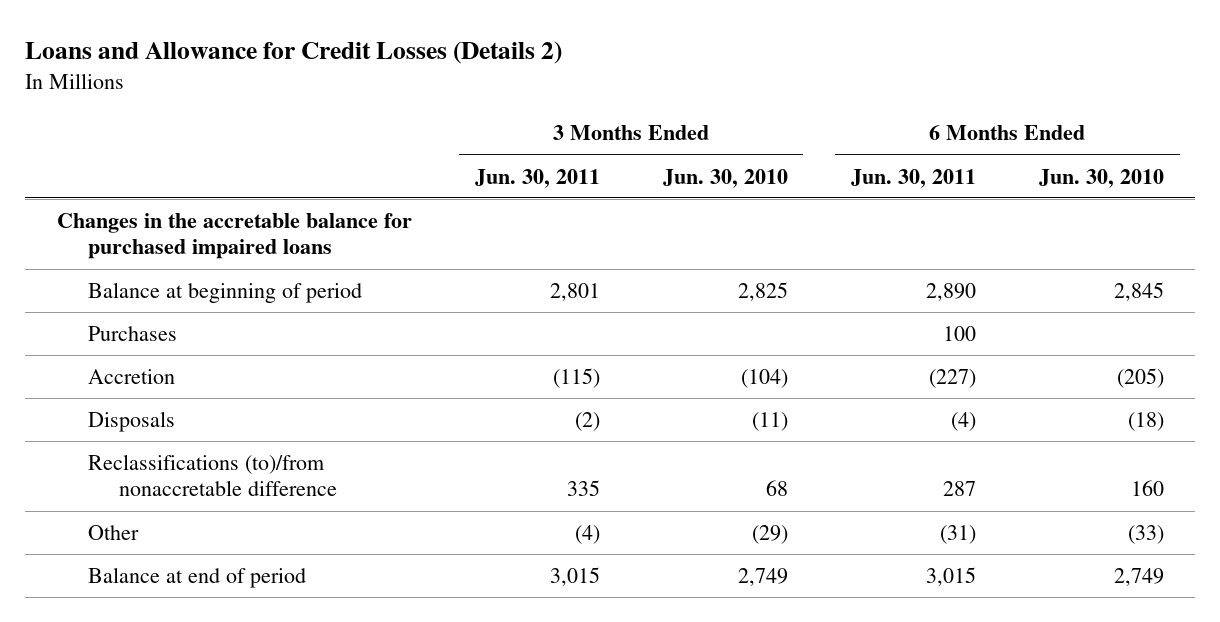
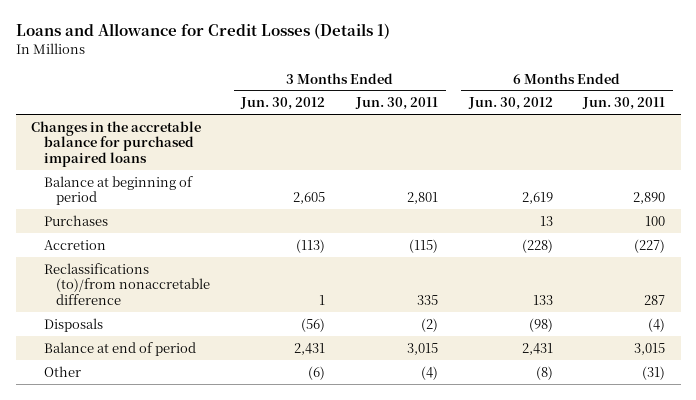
[24,41,562,65] Loans and Allowance for Credit Losses (Details 2) -> [15,23,390,40] Loans and Allowance for Credit Losses (Details 1)
[662,168,788,188] Jun. 30, 2010 -> none
[1038,168,1164,188] Jun. 30, 2010 -> none
none -> [240,97,326,111] Jun. 30, 2012
none -> [467,97,553,111] Jun. 30, 2012
[87,410,175,432] Disposals -> [43,317,103,332] Disposals
[87,524,139,540] Other -> [43,365,81,377] Other

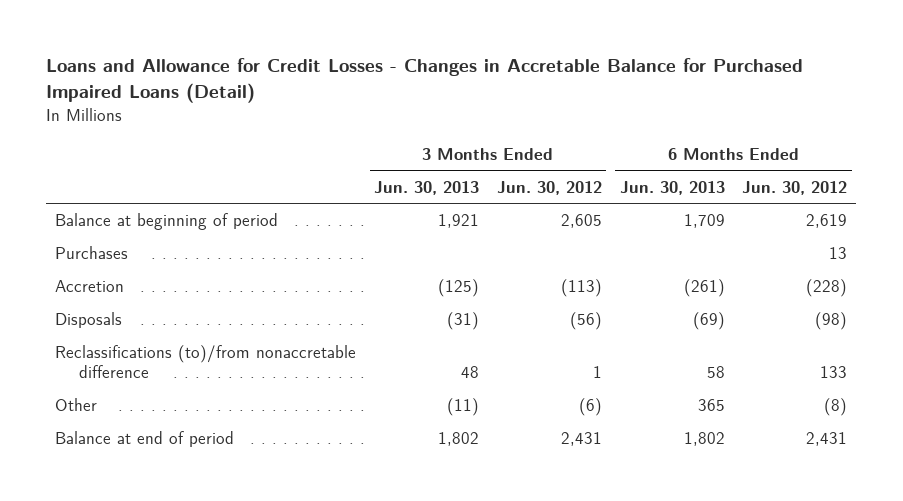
[15,23,390,40] Loans and Allowance for Credit Losses (Details 1) -> [46,58,804,104] Loans and Allowance for Credit Losses - Changes in Accretable Balance for Purchased Impaired Loans (Detail)
[354,97,438,111] Jun. 30, 2011 -> none
[582,97,666,111] Jun. 30, 2011 -> none
none -> [374,180,480,195] Jun. 30, 2013
none -> [619,180,725,195] Jun. 30, 2013
[30,120,201,167] Changes in the accretable balance for purchased impaired loans -> none
[43,262,211,305] Reclassifications (to)/from nonaccretable difference -> [55,345,357,379] Reclassifications (to)/from nonaccretable difference
[43,341,196,356] Balance at end of period -> [55,431,235,448] Balance at end of period

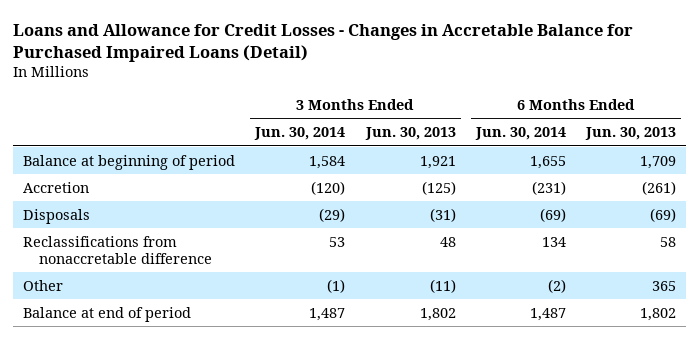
[496,180,602,195] Jun. 30, 2012 -> none
[742,180,848,195] Jun. 30, 2012 -> none
none -> [254,127,346,141] Jun. 30, 2014
none -> [474,127,566,141] Jun. 30, 2014
[55,246,129,260] Purchases -> none
[55,345,357,379] Reclassifications (to)/from nonaccretable difference -> [23,235,212,264] Reclassifications from nonaccretable difference

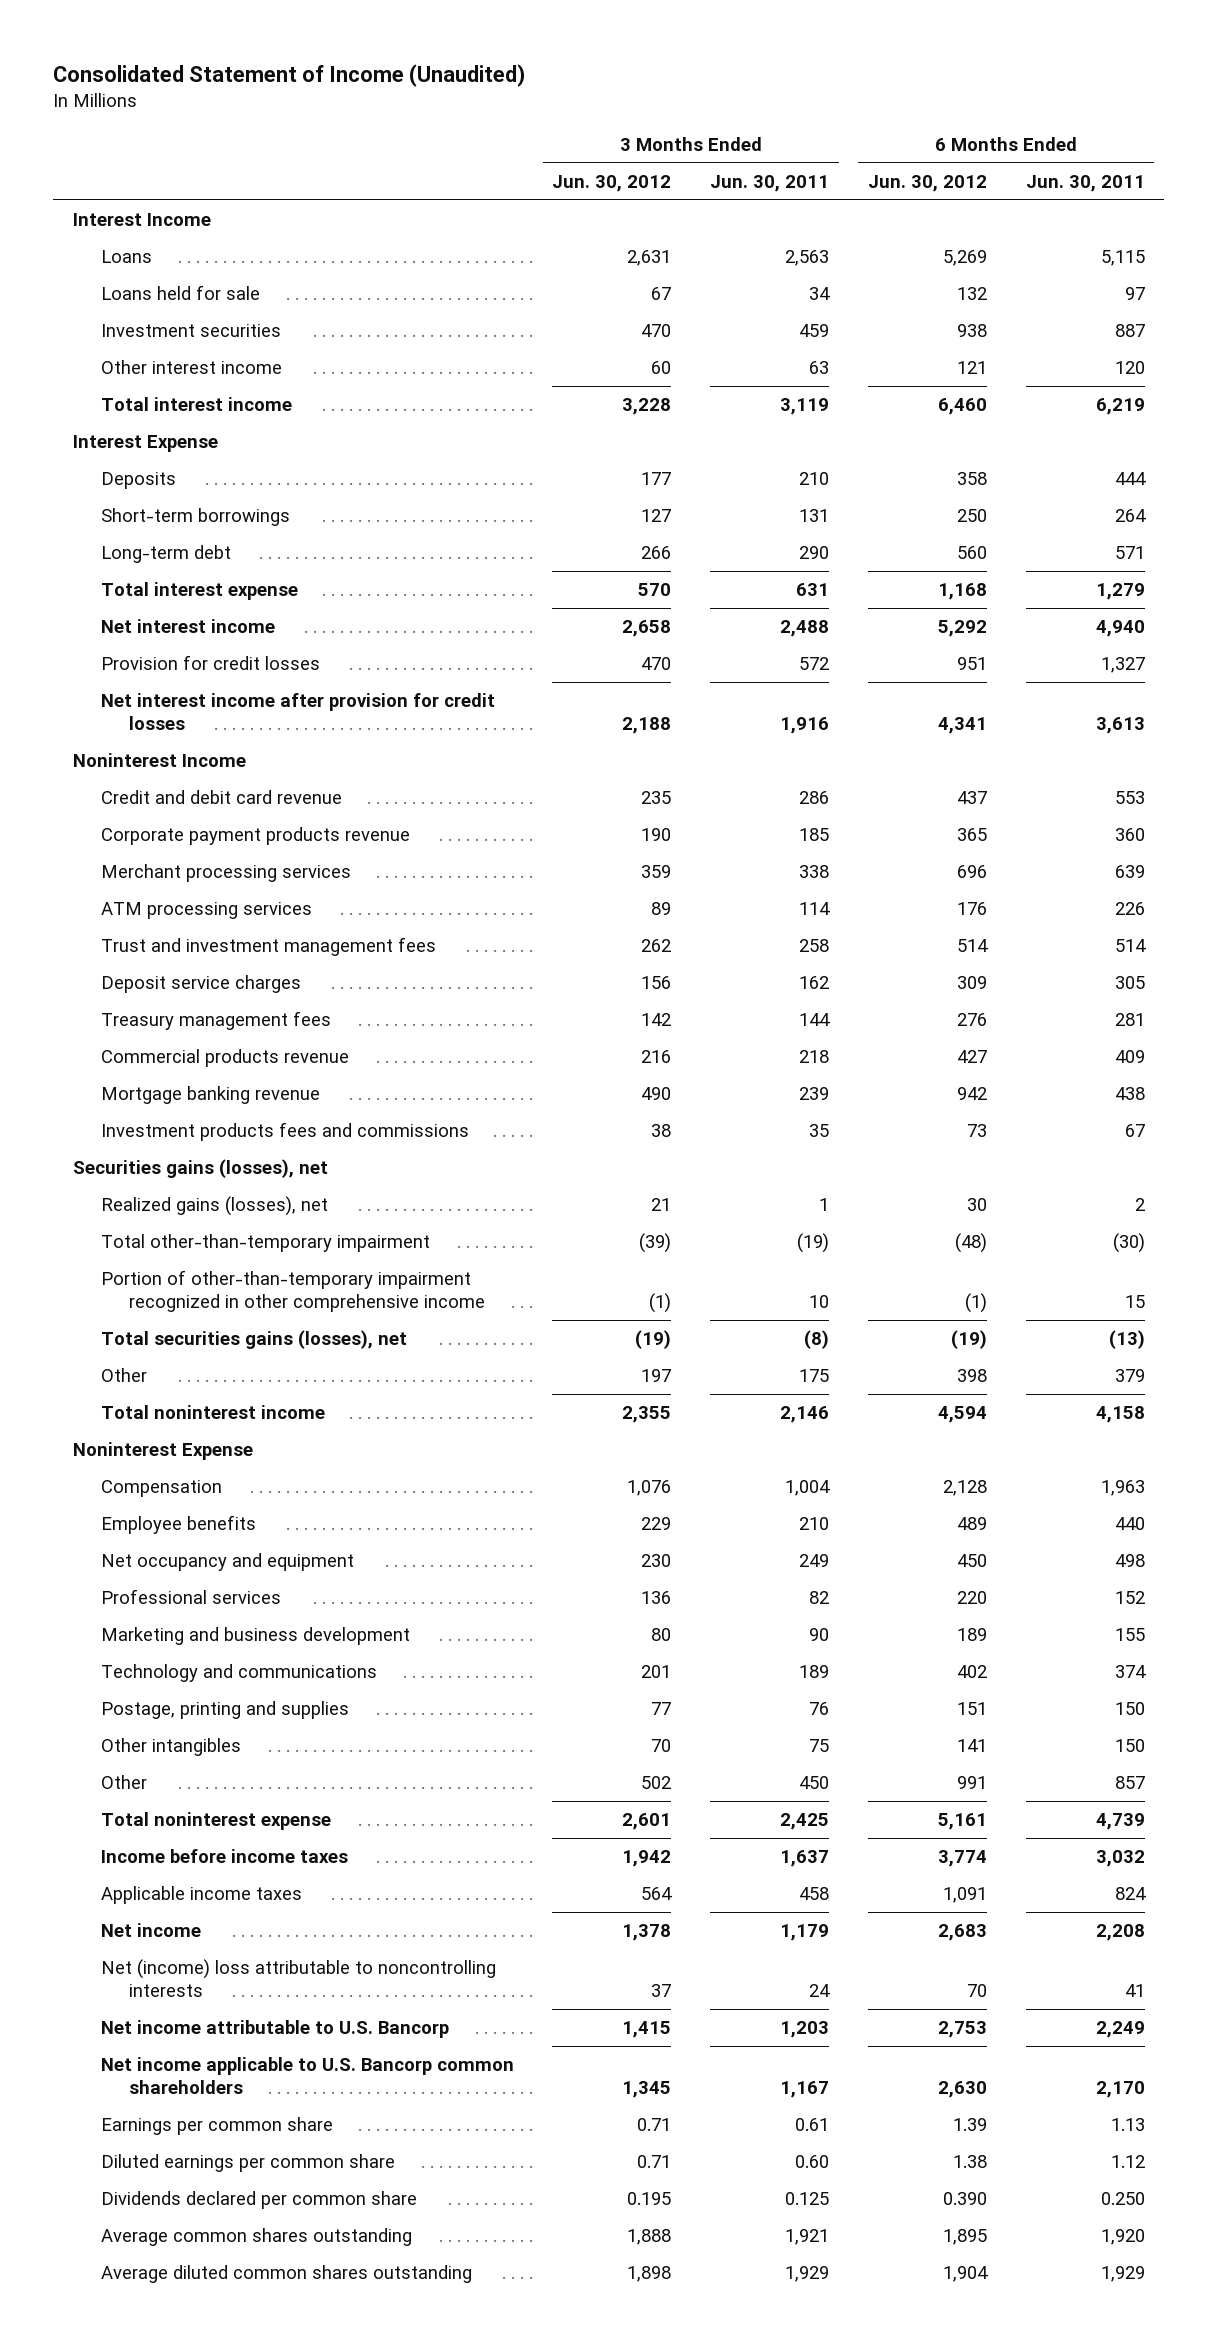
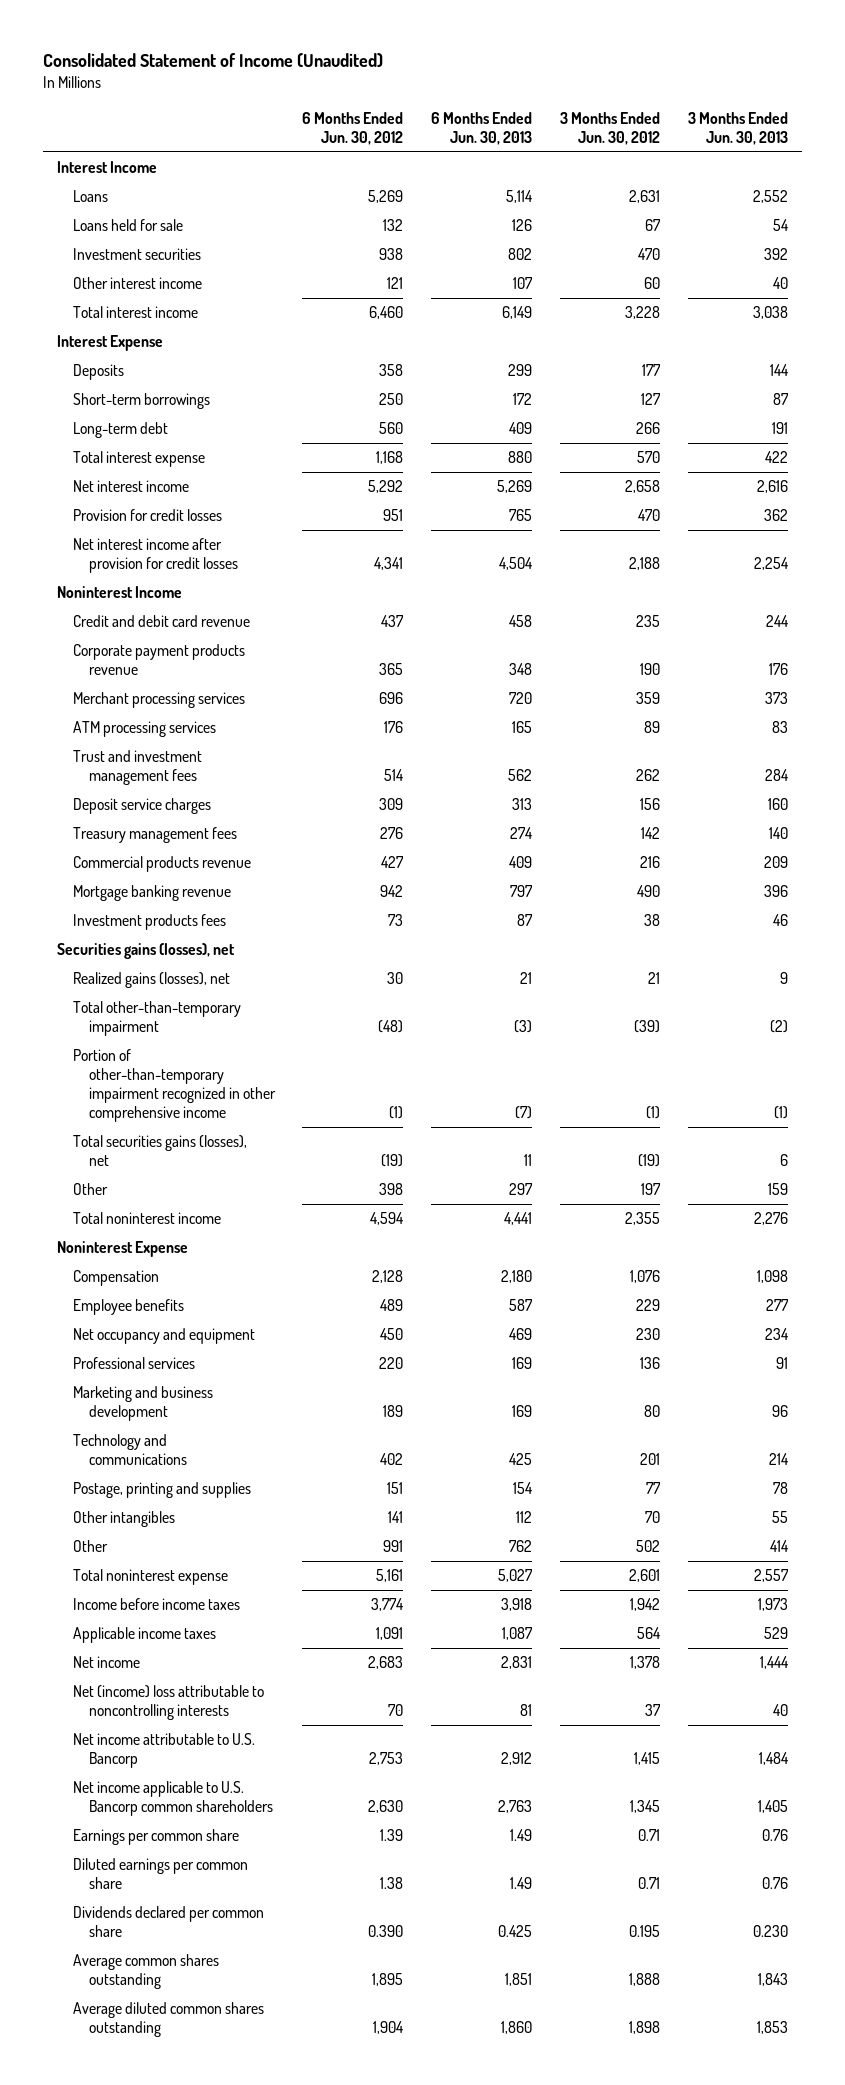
[710,174,830,192] Jun. 30, 2011 -> none
[1025,174,1145,192] Jun. 30, 2011 -> none
none -> [431,111,533,145] 6 Months Ended Jun. 30, 2013
none -> [688,111,789,145] 3 Months Ended Jun. 30, 2013
[100,1122,469,1142] Investment products fees and commissions -> [72,914,226,931] Investment products fees

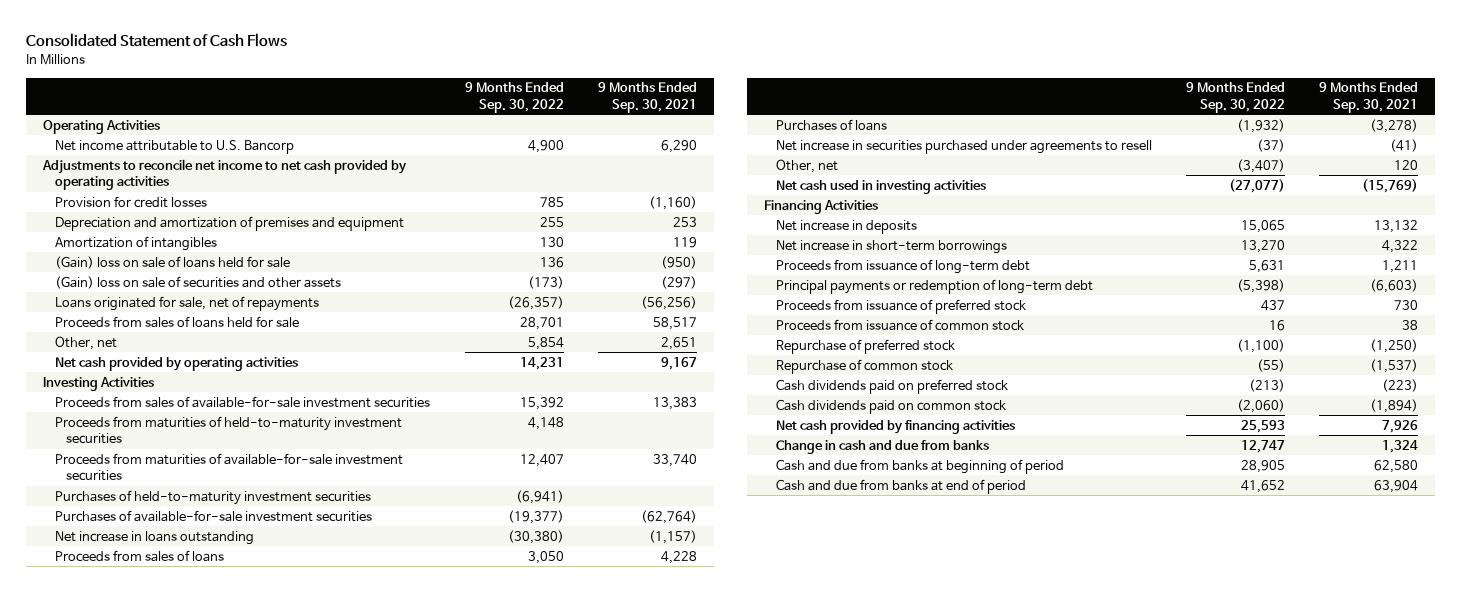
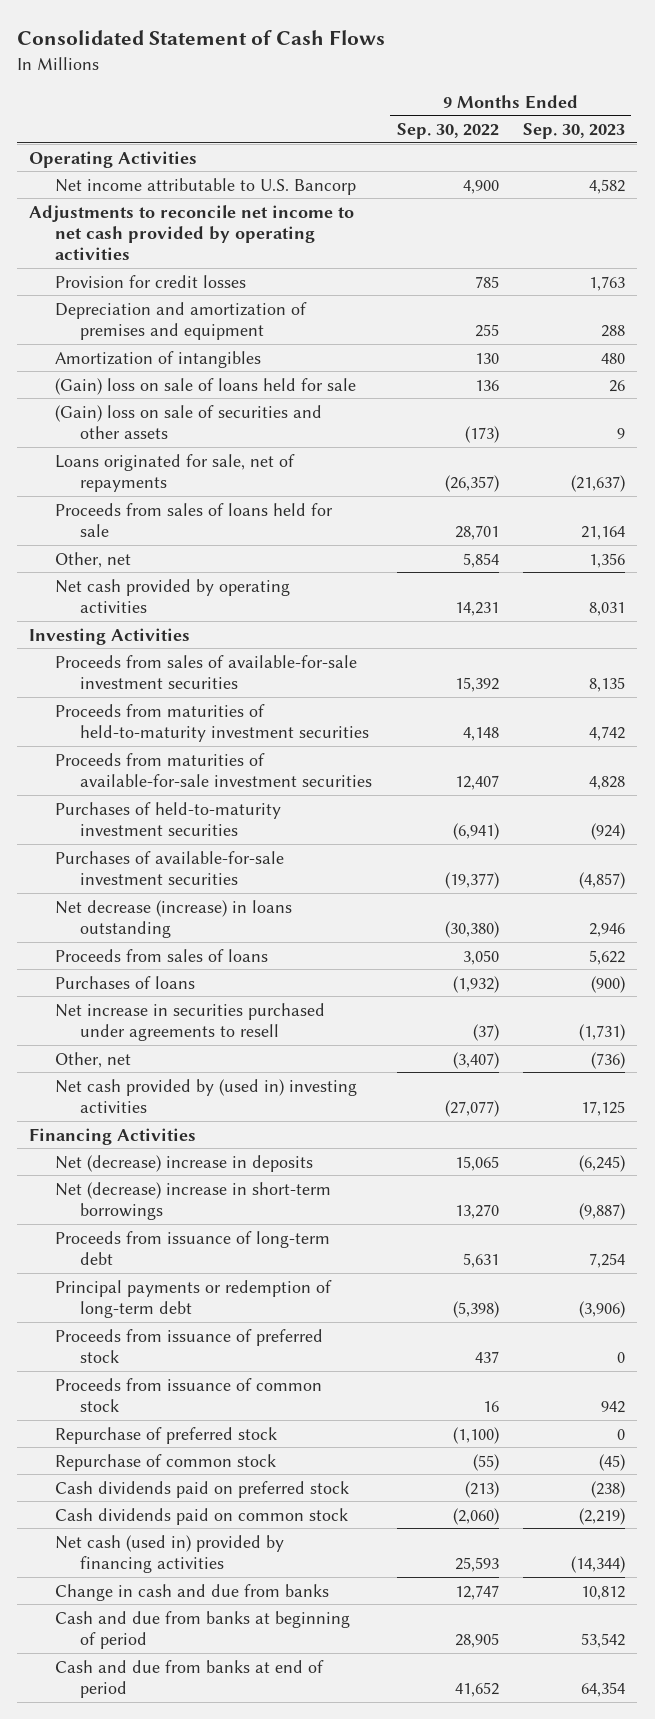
[597,82,697,113] 9 Months Ended Sep. 30, 2021 -> none
none -> [523,122,626,139] Sep. 30, 2023
[54,530,254,545] Net increase in loans outstanding -> [54,899,292,938] Net decrease (increase) in loans outstanding
[775,179,986,194] Net cash used in investing activities -> [54,1078,357,1113] Net cash provided by (used in) investing activities
[775,219,917,234] Net increase in deposits -> [54,1154,313,1172] Net (decrease) increase in deposits
[775,239,1007,254] Net increase in short-term borrowings -> [54,1181,331,1220] Net (decrease) increase in short-term borrowings
[775,419,1015,434] Net cash provided by financing activities -> [54,1534,284,1573] Net cash (used in) provided by financing activities

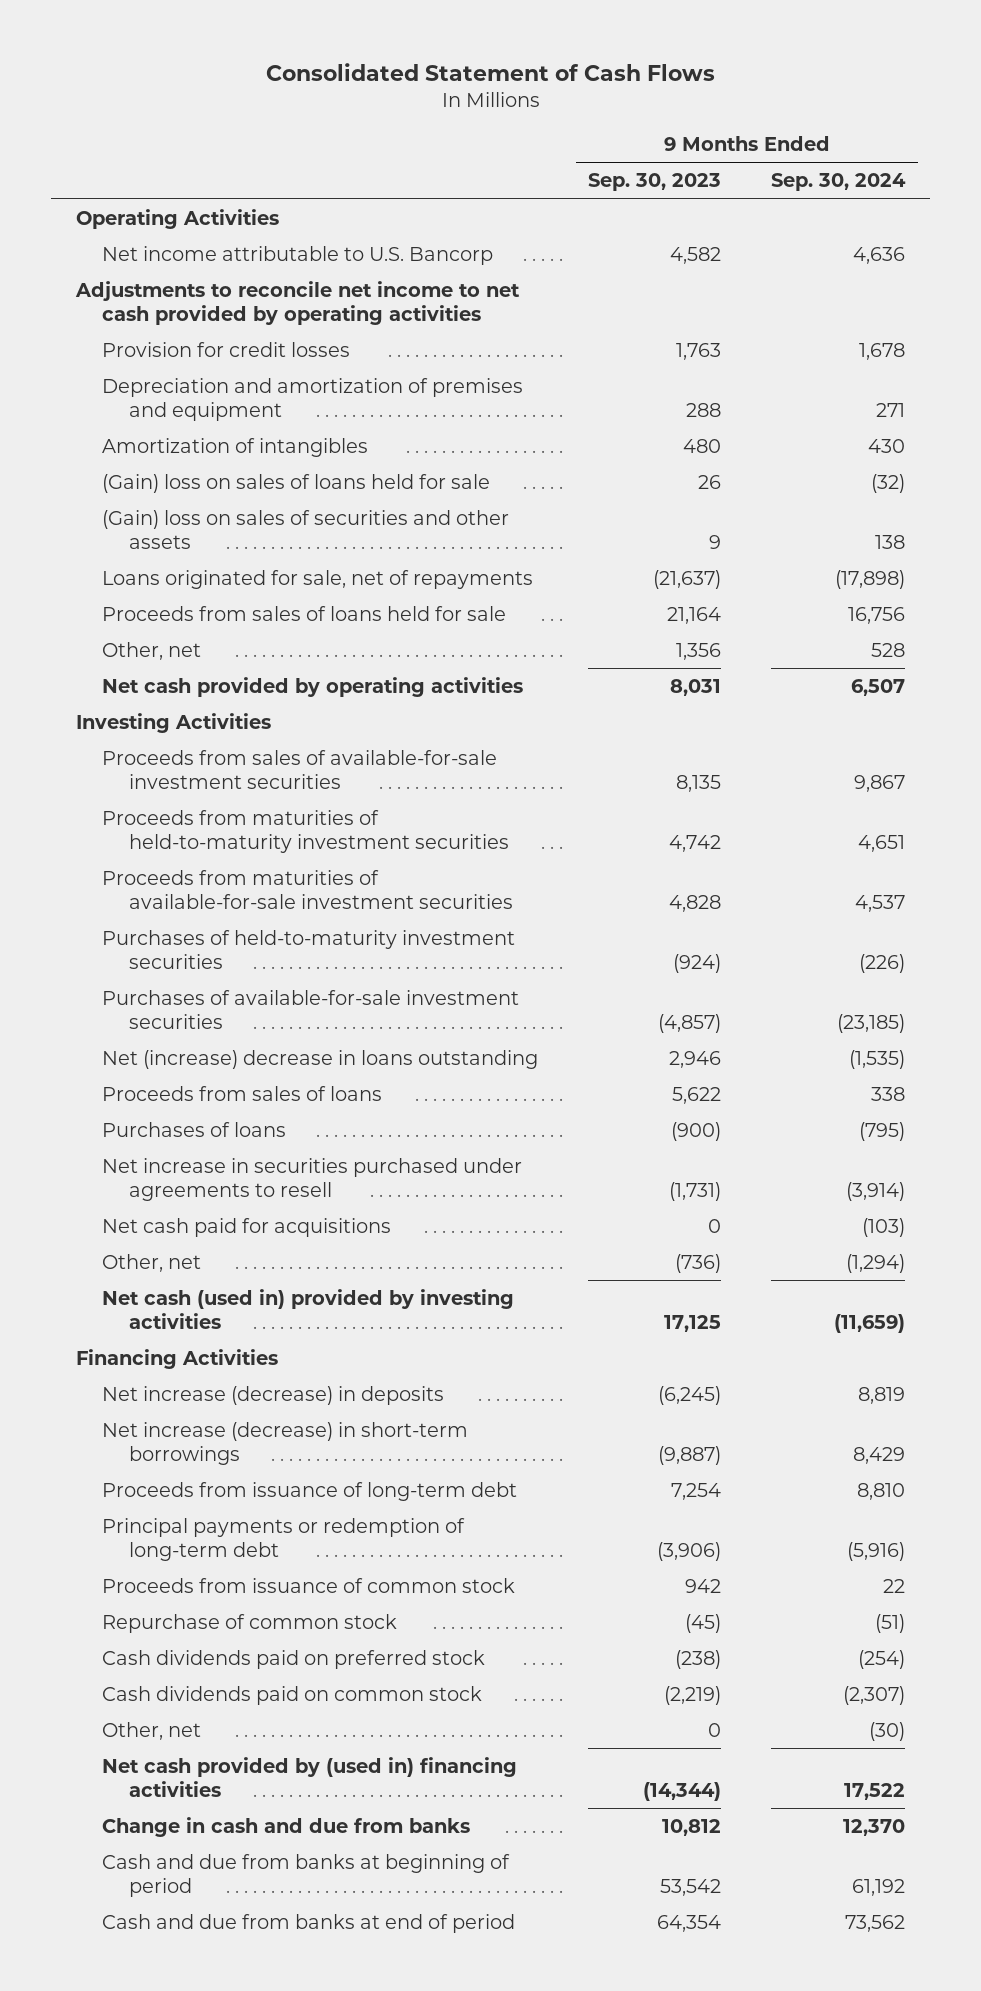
[396,122,499,139] Sep. 30, 2022 -> none
none -> [771,173,907,192] Sep. 30, 2024
[54,377,356,395] (Gain) loss on sale of loans held for sale -> [102,473,491,493] (Gain) loss on sales of loans held for sale
[54,404,322,439] (Gain) loss on sale of securities and other assets -> [102,509,510,549] (Gain) loss on sales of securities and other assets
[54,899,292,938] Net decrease (increase) in loans outstanding -> [102,1049,539,1069] Net (increase) decrease in loans outstanding
none -> [102,1217,392,1237] Net cash paid for acquisitions
[54,1078,357,1113] Net cash provided by (used in) investing activities -> [102,1288,515,1329] Net cash (used in) provided by investing activities
[54,1154,313,1172] Net (decrease) increase in deposits -> [102,1385,445,1405] Net increase (decrease) in deposits
[54,1181,331,1220] Net (decrease) increase in short-term borrowings -> [102,1421,469,1465] Net increase (decrease) in short-term borrowings
[54,1328,323,1363] Proceeds from issuance of preferred stock -> none
[54,1426,277,1444] Repurchase of preferred stock -> none
none -> [102,1721,202,1740] Other, net
[54,1534,284,1573] Net cash (used in) provided by financing activities -> [102,1756,518,1797] Net cash provided by (used in) financing activities

